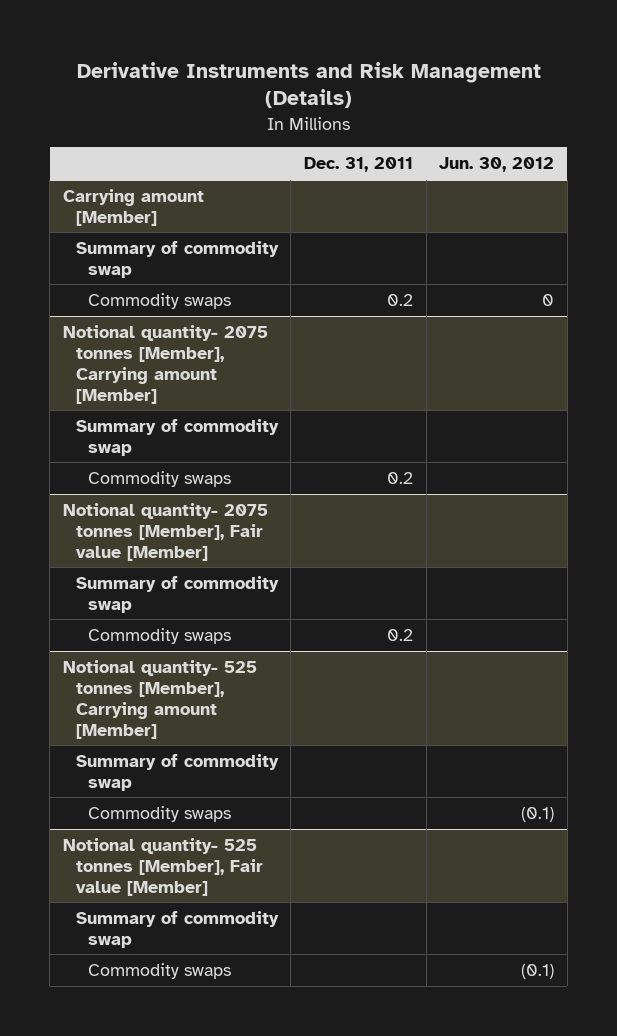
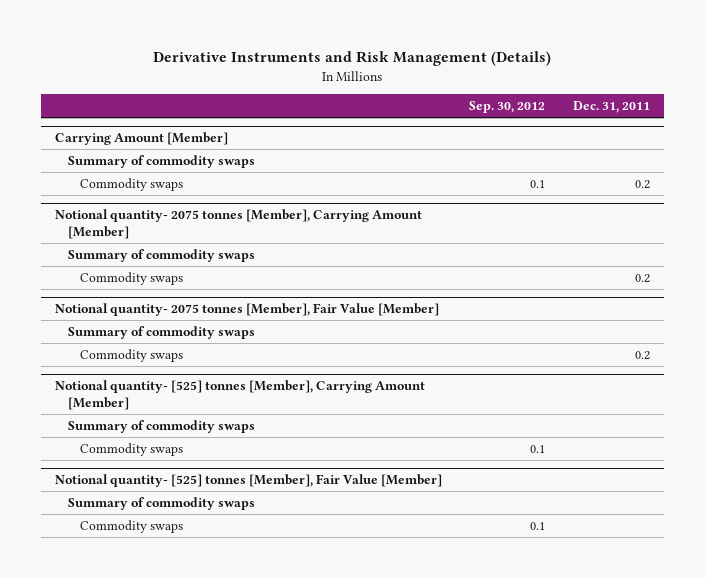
[439,157,555,173] Jun. 30, 2012 -> none
none -> [469,101,546,114] Sep. 30, 2012
[62,188,204,226] Carrying amount [Member] -> [54,132,228,146] Carrying Amount [Member]
[75,240,279,278] Summary of commodity swap -> [67,155,255,169] Summary of commodity swaps
[62,324,268,404] Notional quantity- 2075 tonnes [Member], Carrying amount [Member] -> [54,209,422,239] Notional quantity- 2075 tonnes [Member], Carrying Amount [Member]
[75,418,279,456] Summary of commodity swap -> [67,249,255,263] Summary of commodity swaps
[62,502,268,561] Notional quantity- 2075 tonnes [Member], Fair value [Member] -> [54,303,439,317] Notional quantity- 2075 tonnes [Member], Fair Value [Member]
[75,575,279,613] Summary of commodity swap -> [67,326,255,340] Summary of commodity swaps
[62,659,257,739] Notional quantity- 525 tonnes [Member], Carrying amount [Member] -> [54,380,425,410] Notional quantity- [525] tonnes [Member], Carrying Amount [Member]
[75,753,279,791] Summary of commodity swap -> [67,420,255,434] Summary of commodity swaps
[62,837,263,896] Notional quantity- 525 tonnes [Member], Fair value [Member] -> [54,474,442,488] Notional quantity- [525] tonnes [Member], Fair Value [Member]
[75,910,279,948] Summary of commodity swap -> [67,497,255,511] Summary of commodity swaps

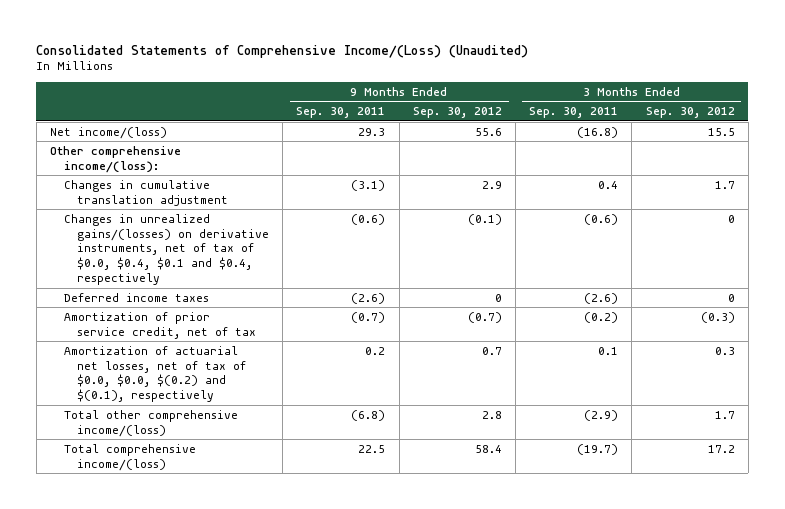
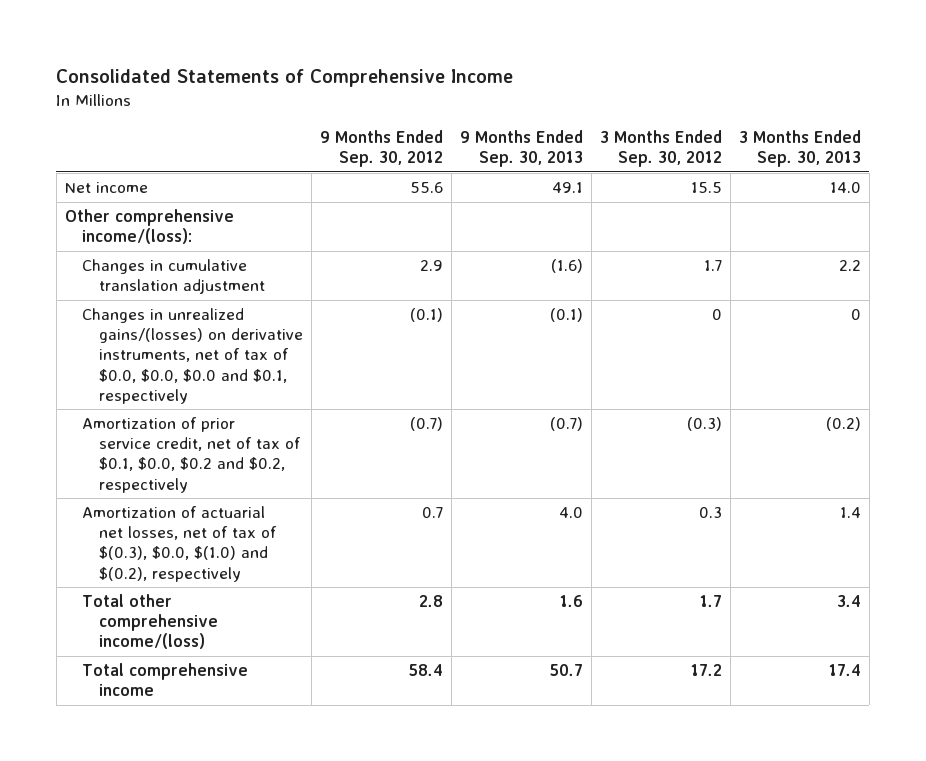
[36,44,529,58] Consolidated Statements of Comprehensive Income/(Loss) (Unaudited) -> [56,68,514,87] Consolidated Statements of Comprehensive Income
[296,107,386,119] Sep. 30, 2011 -> none
[529,107,619,119] Sep. 30, 2011 -> none
none -> [459,129,583,167] 9 Months Ended Sep. 30, 2013
none -> [738,129,861,167] 3 Months Ended Sep. 30, 2013
[50,126,168,139] Net income/(loss) -> [64,182,148,194] Net income
[63,292,209,302] Deferred income taxes -> none
[63,213,269,286] Changes in unrealized gains/(losses) on derivative instruments, net of tax of $0.0, $0.4, $0.1 and $0.4, respectively -> [81,308,303,404] Changes in unrealized gains/(losses) on derivative instruments, net of tax of $0.0, $0.0, $0.0 and $0.1, respectively
[63,311,256,339] Amortization of prior service credit, net of tax -> [81,417,301,493] Amortization of prior service credit, net of tax of $0.1, $0.0, $0.2 and $0.2, respectively
[63,345,246,403] Amortization of actuarial net losses, net of tax of $0.0, $0.0, $(0.2) and $(0.1), respectively -> [81,506,277,582] Amortization of actuarial net losses, net of tax of $(0.3), $0.0, $(1.0) and $(0.2), respectively
[63,443,196,471] Total comprehensive income/(loss) -> [81,663,248,697] Total comprehensive income

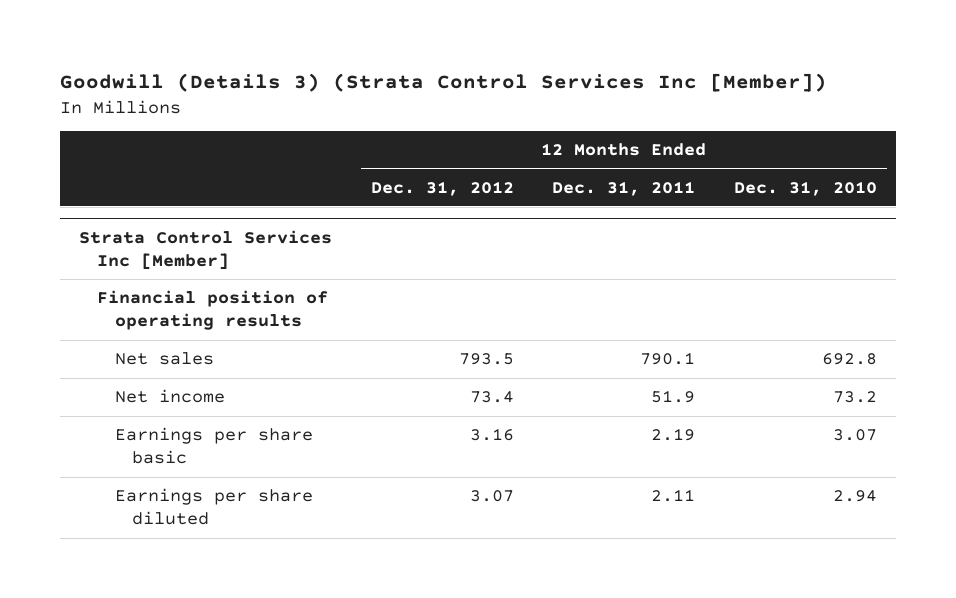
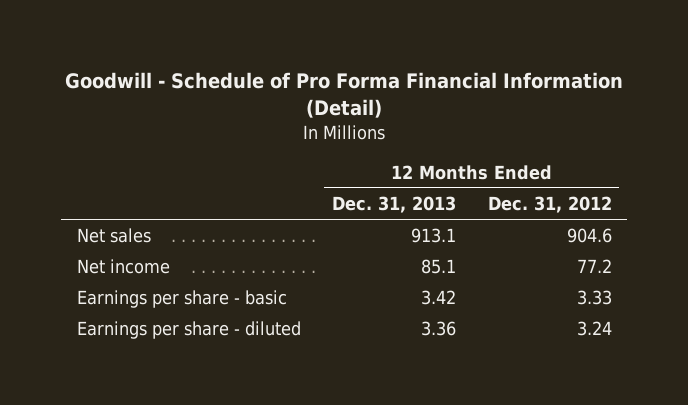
[59,72,827,92] Goodwill (Details 3) (Strata Control Services Inc [Member]) -> [65,72,624,119] Goodwill - Schedule of Pro Forma Financial Information (Detail)
[552,180,696,196] Dec. 31, 2011 -> none
[733,180,877,196] Dec. 31, 2010 -> none
none -> [332,195,457,213] Dec. 31, 2013
[78,229,332,270] Strata Control Services Inc [Member] -> none
[96,290,328,331] Financial position of operating results -> none
[458,353,514,366] 793.5 -> [566,228,612,244] 904.6
[469,391,514,404] 73.4 -> [576,259,612,274] 77.2
[114,427,313,465] Earnings per share basic -> [76,290,287,309] Earnings per share - basic
[469,428,514,442] 3.16 -> [576,290,612,306] 3.33
[114,488,313,526] Earnings per share diluted -> [76,321,301,340] Earnings per share - diluted
[469,490,514,503] 3.07 -> [576,321,612,337] 3.24

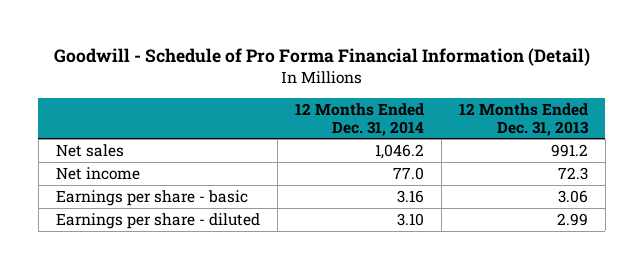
[487,195,612,213] Dec. 31, 2012 -> none
none -> [294,102,424,136] 12 Months Ended Dec. 31, 2014
[411,228,457,244] 913.1 -> [550,143,588,157] 991.2
[421,259,457,275] 85.1 -> [557,166,588,180] 72.3
[421,290,457,306] 3.42 -> [557,189,588,203] 3.06
[421,321,457,337] 3.36 -> [556,212,588,226] 2.99

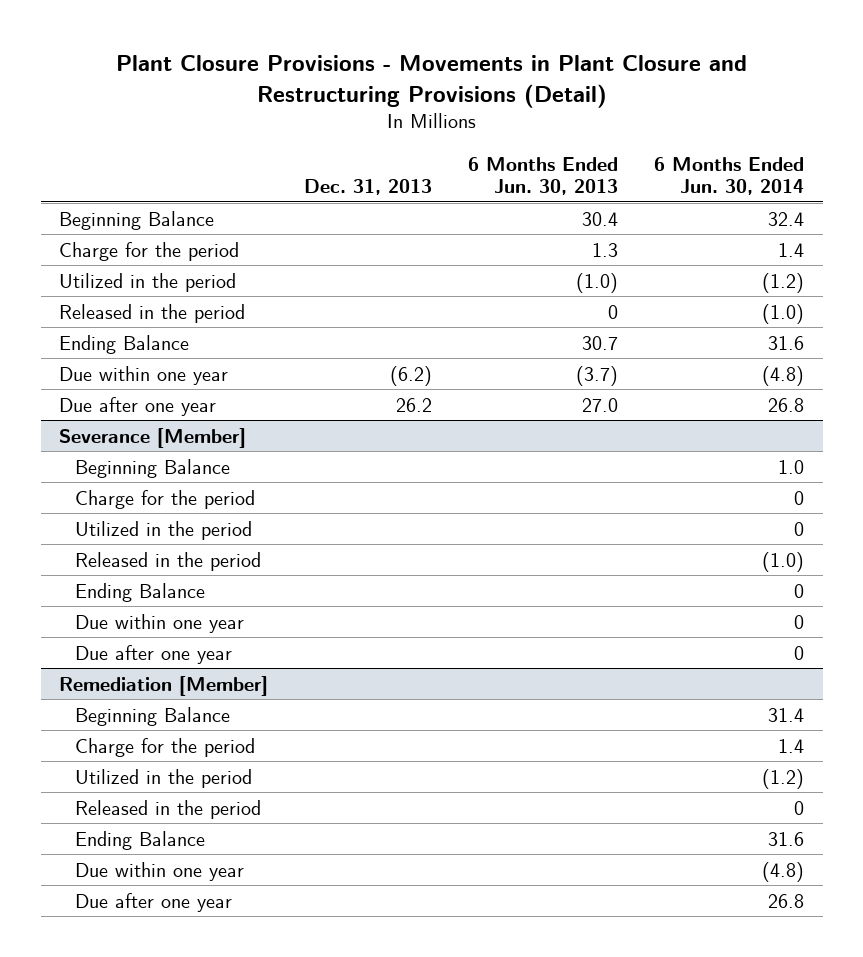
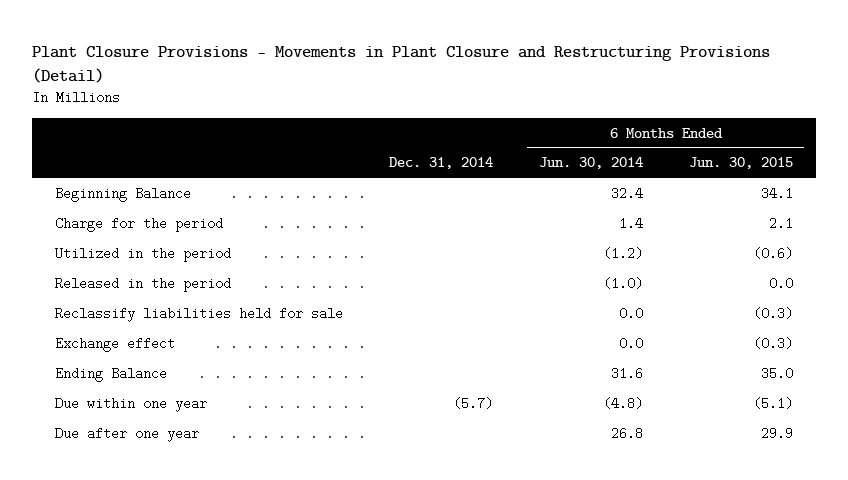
[304,179,433,196] Dec. 31, 2013 -> none
[468,156,619,196] 6 Months Ended Jun. 30, 2013 -> none
none -> [388,157,493,170] Dec. 31, 2014
none -> [688,157,793,170] Jun. 30, 2015
[58,334,189,354] Ending Balance -> none
[58,365,228,385] Due within one year -> none
[58,396,216,416] Due after one year -> none
[58,427,246,448] Severance [Member] -> none
[75,458,231,478] Beginning Balance -> none
[75,489,256,509] Charge for the period -> none
[75,520,253,540] Utilized in the period -> none
[75,551,262,571] Released in the period -> none
[75,582,206,602] Ending Balance -> none
[75,613,245,633] Due within one year -> none
[75,644,233,664] Due after one year -> none
[58,675,268,696] Remediation [Member] -> none
[75,706,231,726] Beginning Balance -> none
[75,737,256,757] Charge for the period -> none
[75,768,253,788] Utilized in the period -> none
[75,799,262,819] Released in the period -> none
none -> [55,306,344,322] Reclassify liabilities held for sale
none -> [55,336,176,352] Exchange effect

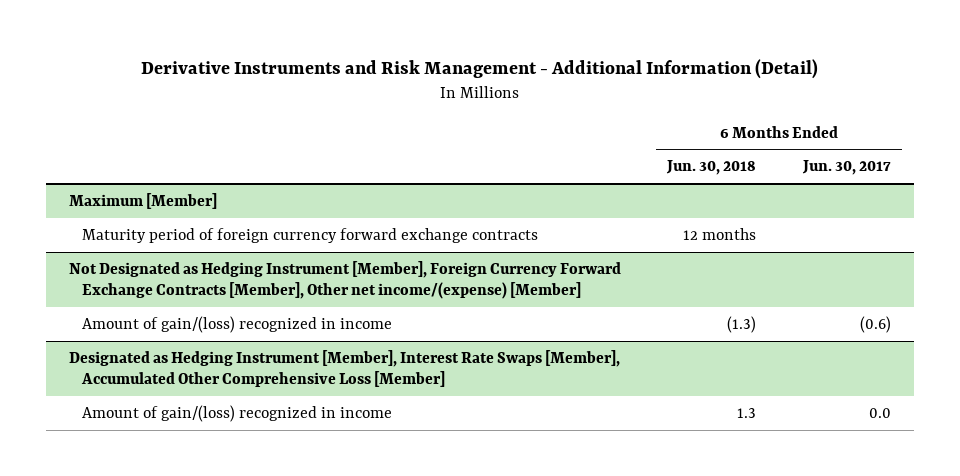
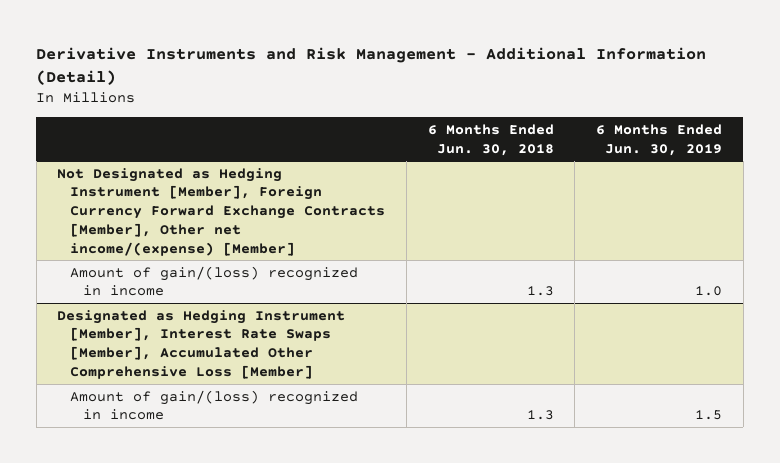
[801,160,891,176] Jun. 30, 2017 -> none
none -> [596,123,723,156] 6 Months Ended Jun. 30, 2019
[69,192,218,209] Maximum [Member] -> none
[82,227,539,243] Maturity period of foreign currency forward exchange contracts -> none
[727,315,757,333] (1.3) -> [526,286,554,297] 1.3

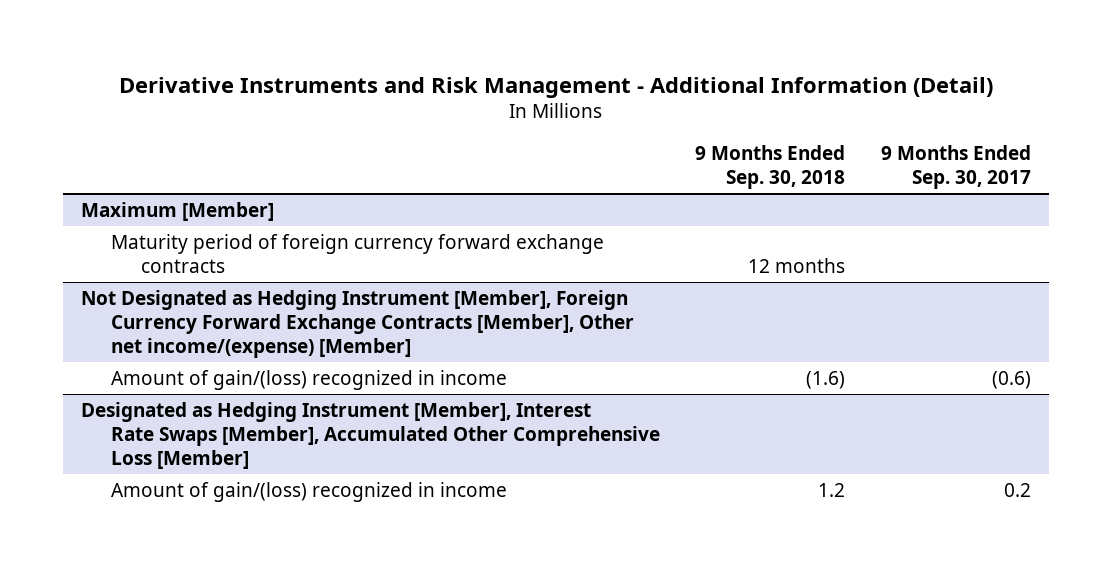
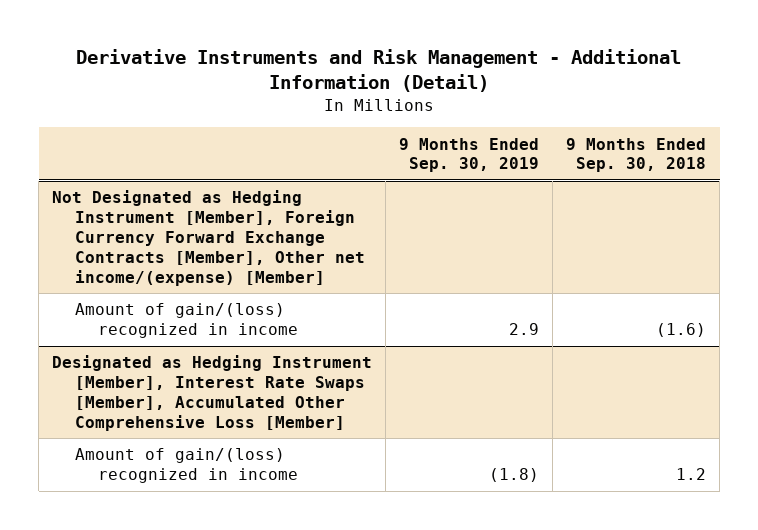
[881,145,1032,190] 9 Months Ended Sep. 30, 2017 -> none
none -> [399,137,540,173] 9 Months Ended Sep. 30, 2019
[80,201,274,221] Maximum [Member] -> none
[110,233,604,274] Maturity period of foreign currency forward exchange contracts -> none

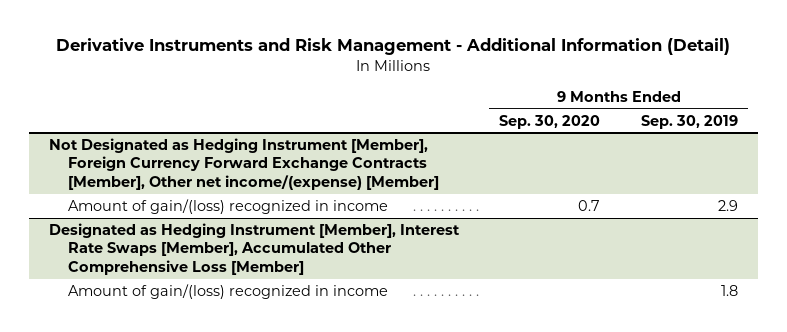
[566,137,707,173] 9 Months Ended Sep. 30, 2018 -> none
none -> [499,114,601,129] Sep. 30, 2020
[489,468,540,483] (1.8) -> [720,284,738,296] 1.8

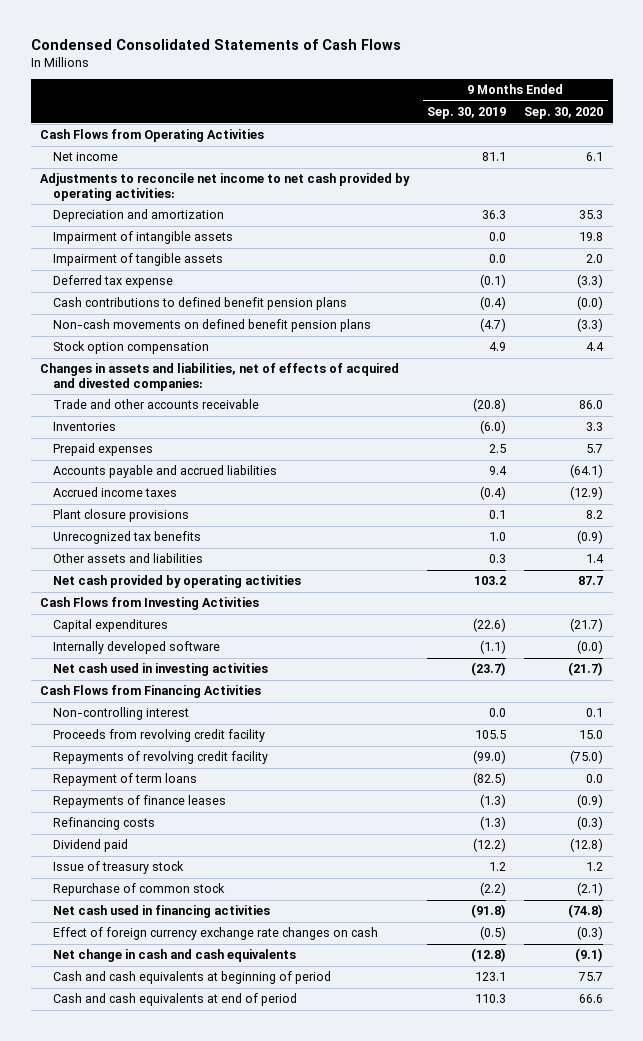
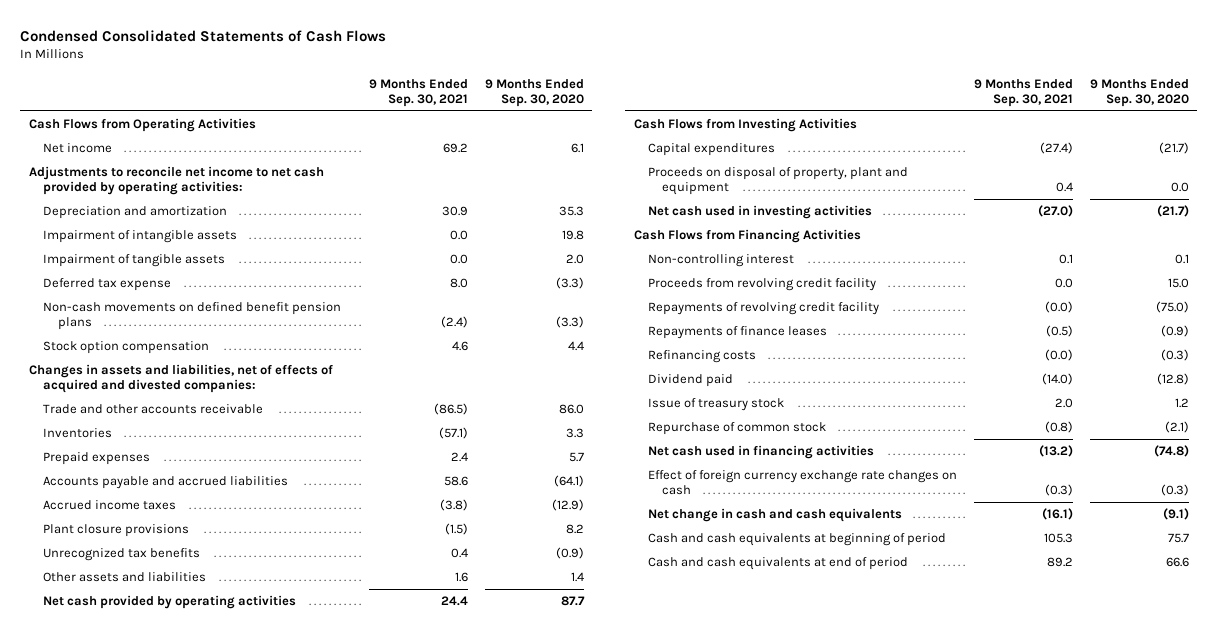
[427,107,507,120] Sep. 30, 2019 -> none
none -> [369,78,469,107] 9 Months Ended Sep. 30, 2021
[52,297,347,311] Cash contributions to defined benefit pension plans -> none
[52,641,220,655] Internally developed software -> none
none -> [648,167,909,196] Proceeds on disposal of property, plant and equipment
[52,773,197,787] Repayment of term loans -> none

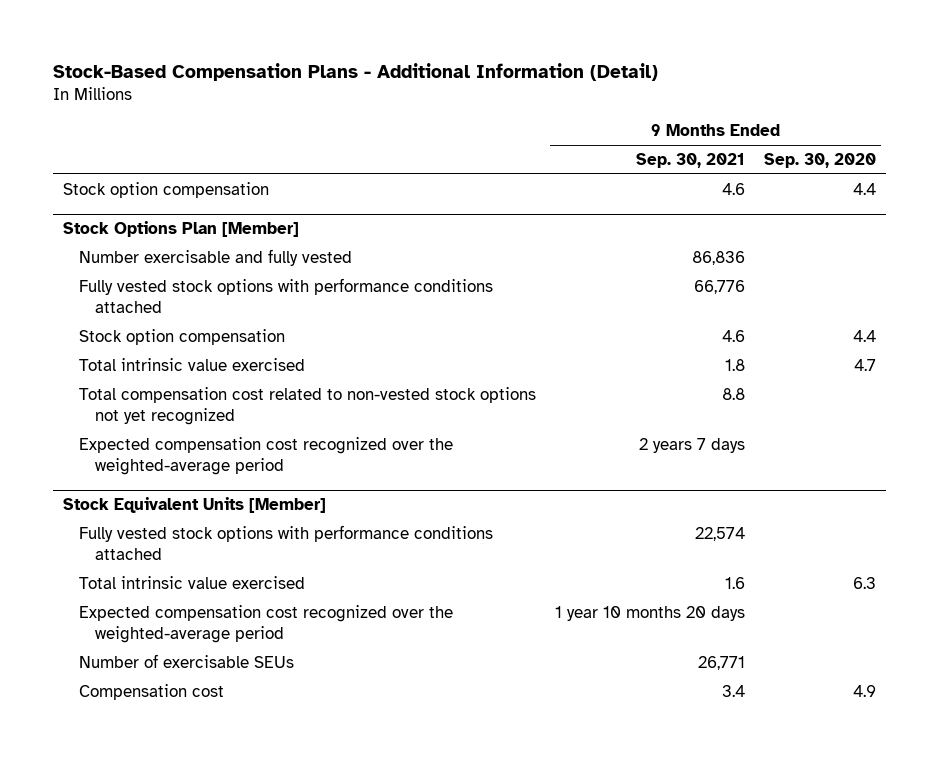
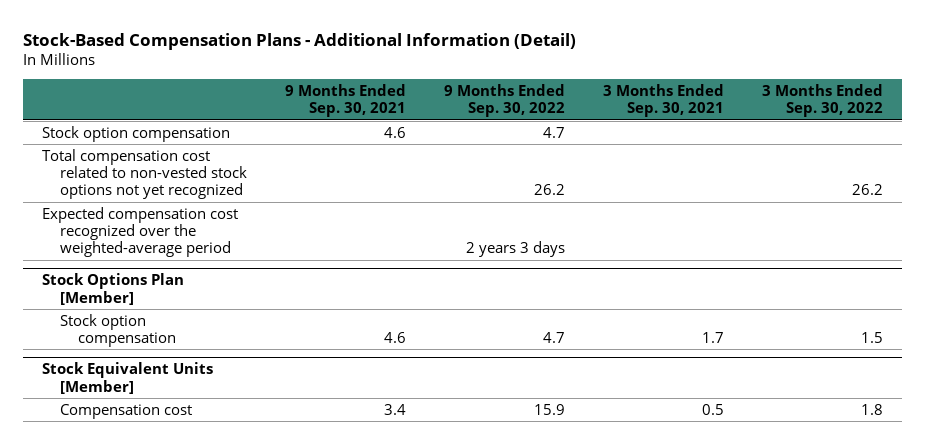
[764,153,877,169] Sep. 30, 2020 -> none
none -> [443,83,565,118] 9 Months Ended Sep. 30, 2022
none -> [602,83,724,118] 3 Months Ended Sep. 30, 2021
none -> [761,83,883,118] 3 Months Ended Sep. 30, 2022
none -> [42,148,248,200] Total compensation cost related to non-vested stock options not yet recognized
none -> [42,206,239,258] Expected compensation cost recognized over the weighted-average period
[78,248,352,266] Number exercisable and fully vested -> none
[78,277,493,313] Fully vested stock options with performance conditions attached -> none
[78,357,305,371] Total intrinsic value exercised -> none
[78,386,536,425] Total compensation cost related to non-vested stock options not yet recognized -> none
[78,436,453,475] Expected compensation cost recognized over the weighted-average period -> none
[78,524,493,560] Fully vested stock options with performance conditions attached -> none
[78,575,305,589] Total intrinsic value exercised -> none
[78,604,453,643] Expected compensation cost recognized over the weighted-average period -> none
[78,653,294,668] Number of exercisable SEUs -> none

